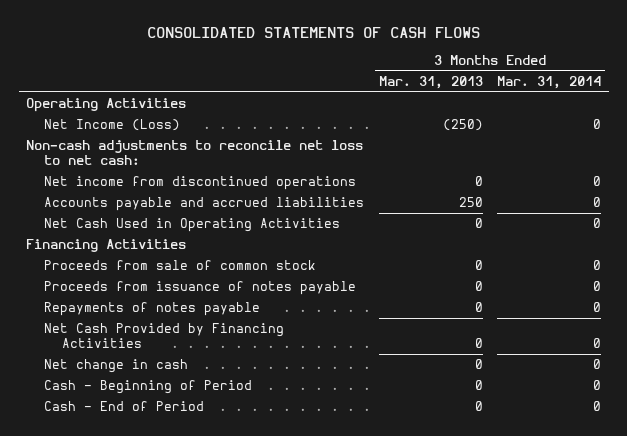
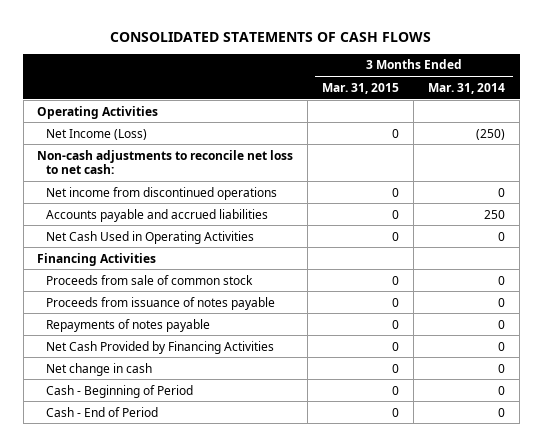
[378,75,483,89] Mar. 31, 2013 -> none
none -> [322,82,400,94] Mar. 31, 2015
[593,119,602,130] 0 -> [476,128,506,140] (250)
[593,197,602,208] 0 -> [484,209,506,219] 250

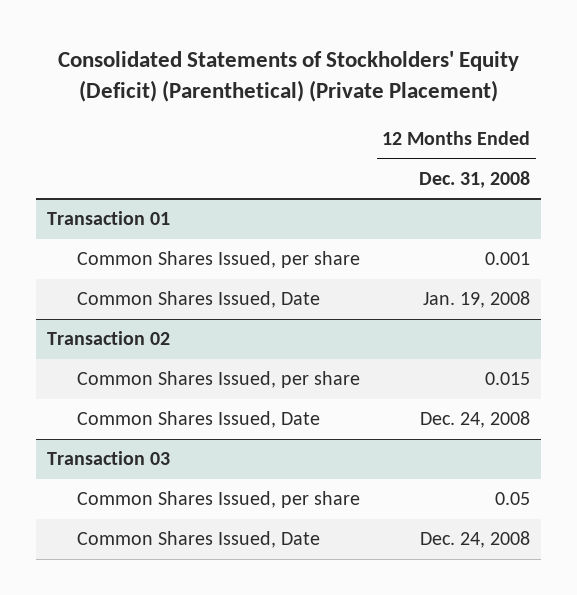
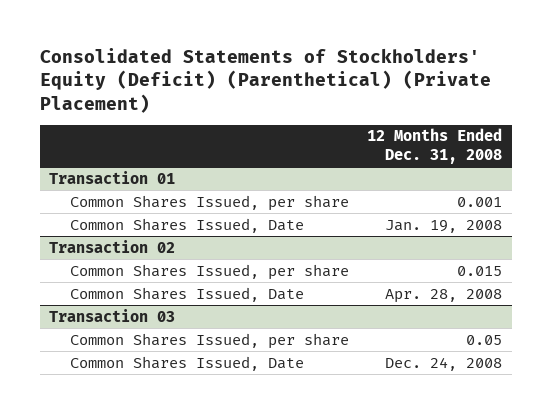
[420,411,531,429] Dec. 24, 2008 -> [385,288,503,303] Apr. 28, 2008

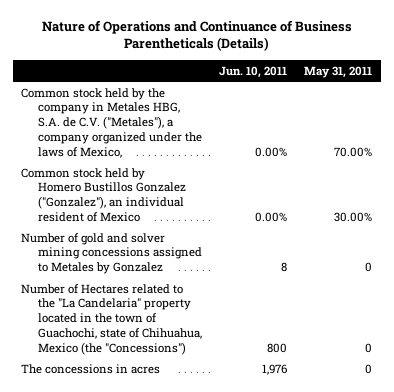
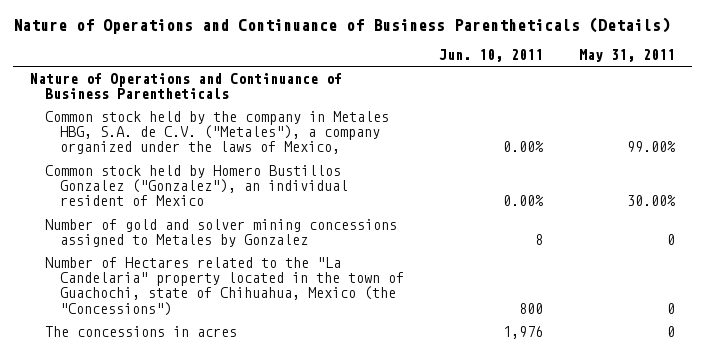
none -> [30,72,343,100] Nature of Operations and Continuance of Business Parentheticals
[334,146,373,157] 70.00% -> [626,141,676,153] 99.00%

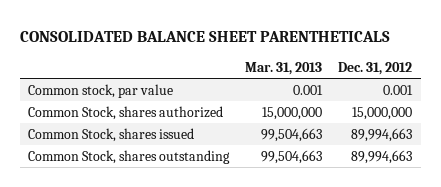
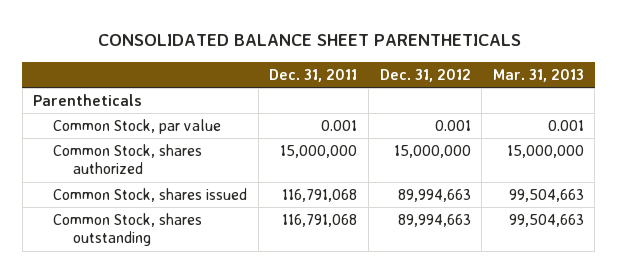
none -> [269,68,358,82] Dec. 31, 2011
none -> [33,93,143,106] Parentheticals
[28,83,174,98] Common stock, par value -> [53,118,222,134] Common Stock, par value

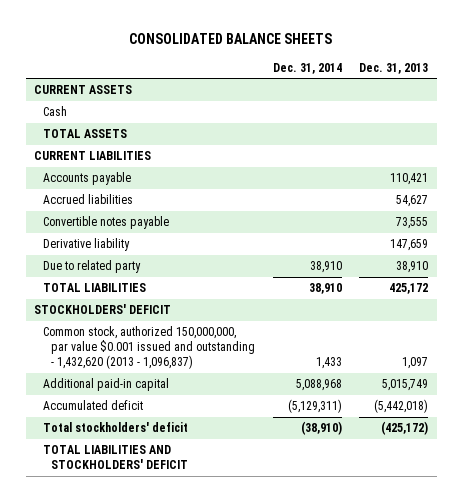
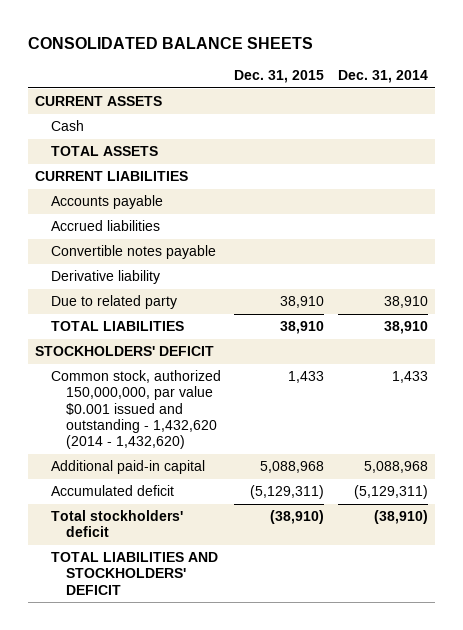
[358,62,428,74] Dec. 31, 2013 -> none
none -> [234,70,325,84] Dec. 31, 2015
[42,326,256,369] Common stock, authorized 150,000,000, par value $0.001 issued and outstanding - 1,432,620 (2013 - 1,096,837) -> [50,370,221,450] Common stock, authorized 150,000,000, par value $0.001 issued and outstanding - 1,432,620 (2014 - 1,432,620)

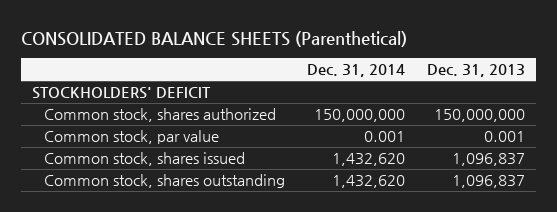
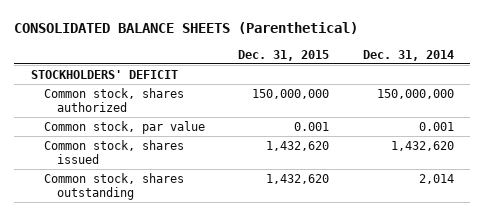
[426,64,525,78] Dec. 31, 2013 -> none
none -> [238,49,330,61] Dec. 31, 2015
[331,175,405,189] 1,432,620 -> [418,173,454,184] 2,014

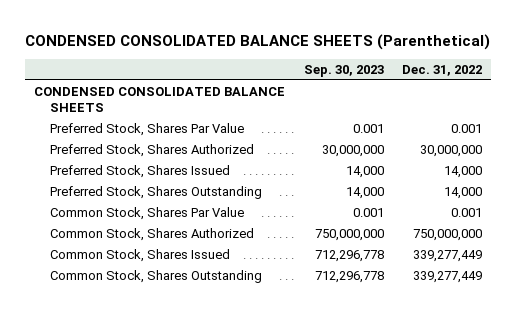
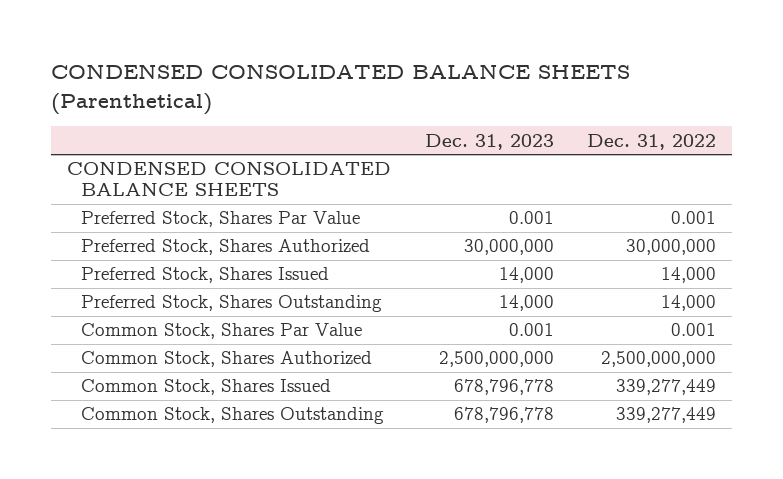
[303,64,384,77] Sep. 30, 2023 -> none
none -> [424,133,554,150] Dec. 31, 2023
[412,229,482,242] 750,000,000 -> [600,351,716,368] 2,500,000,000

